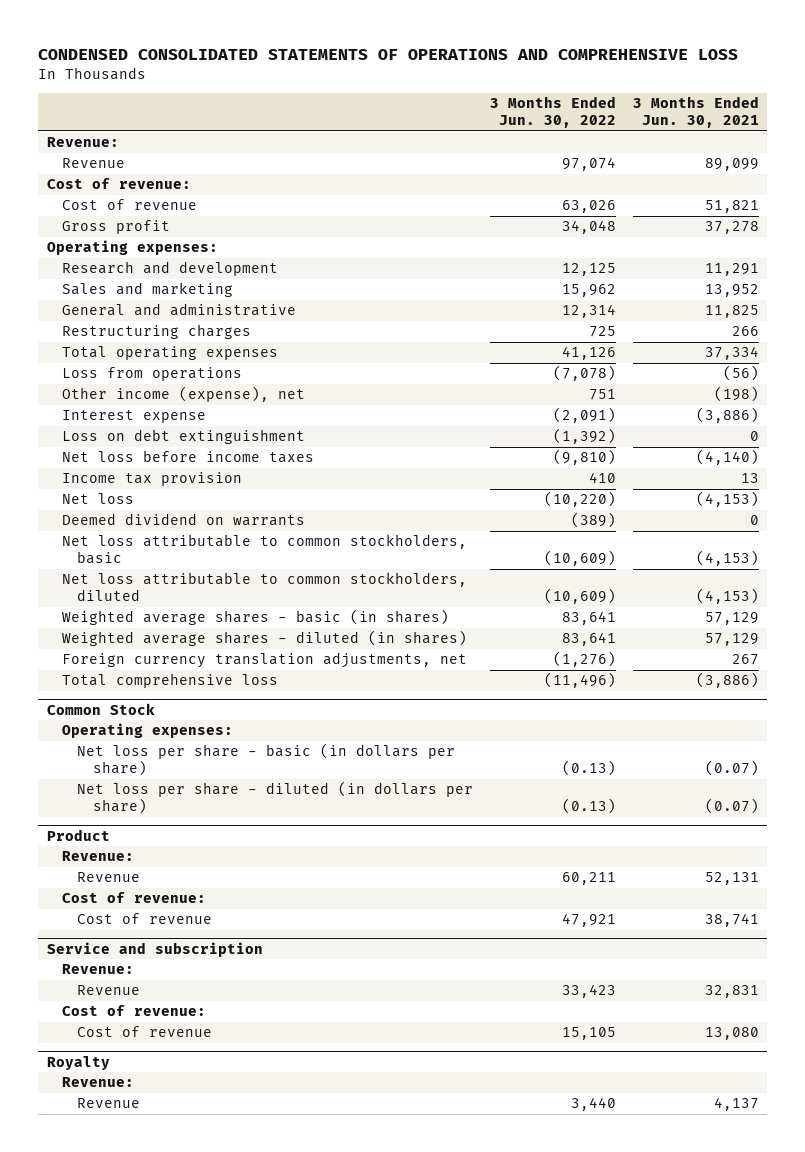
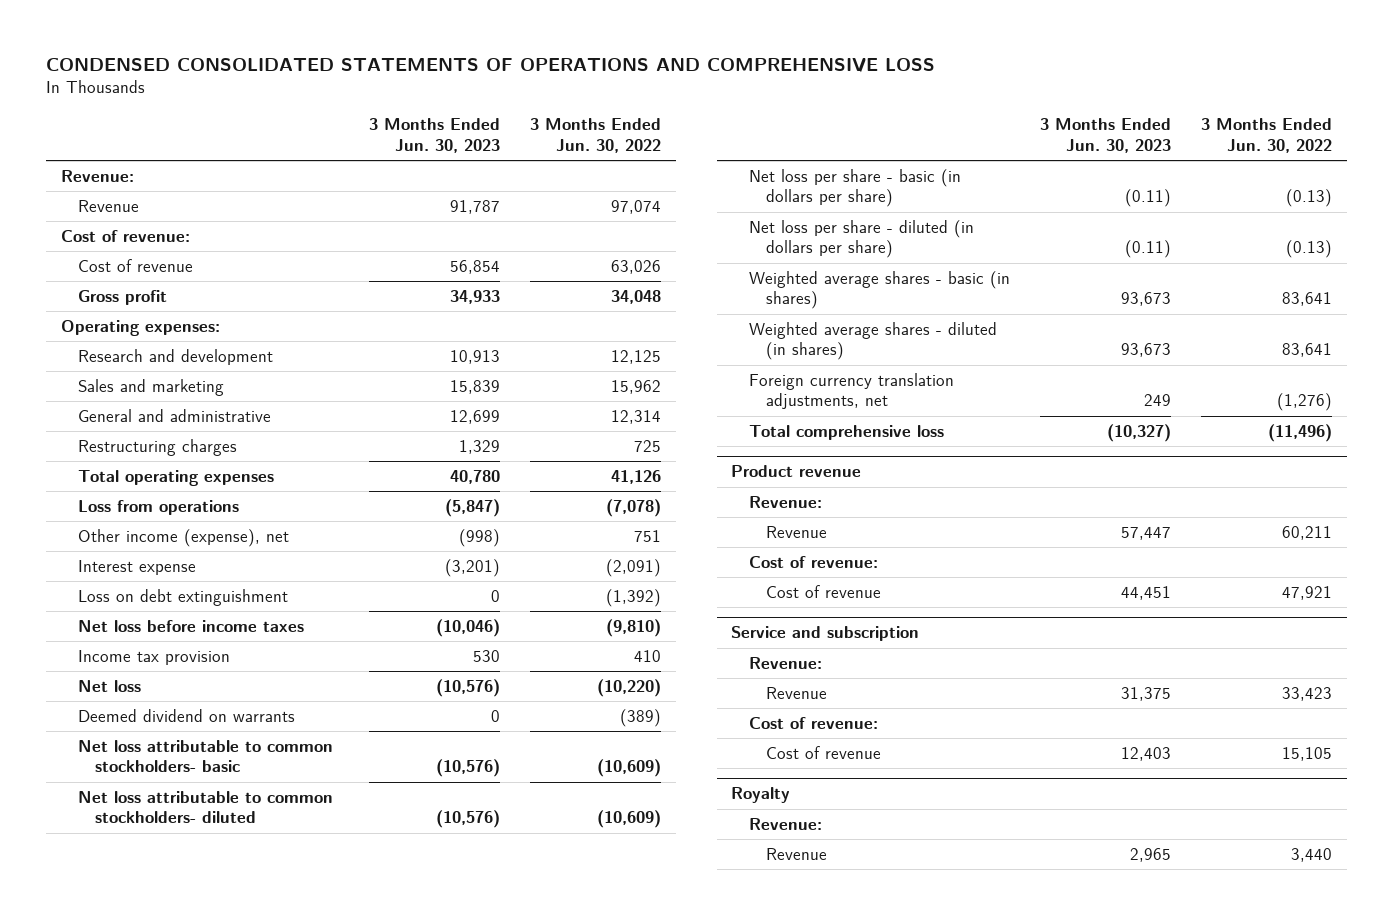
[632,95,759,129] 3 Months Ended Jun. 30, 2021 -> none
none -> [368,118,500,153] 3 Months Ended Jun. 30, 2023
[62,534,468,565] Net loss attributable to common stockholders, basic -> [77,739,333,773] Net loss attributable to common stockholders- basic
[62,572,468,602] Net loss attributable to common stockholders, diluted -> [77,790,333,824] Net loss attributable to common stockholders- diluted
none -> [748,168,961,208] Net loss per share - basic (in dollars per share)
none -> [748,219,974,259] Net loss per share - diluted (in dollars per share)
[46,702,155,715] Common Stock -> none
[62,723,234,739] Operating expenses: -> none
[77,743,456,777] Net loss per share - basic (in dollars per share) -> none
[77,781,474,815] Net loss per share - diluted (in dollars per share) -> none
[46,828,110,841] Product -> [731,465,862,478] Product revenue

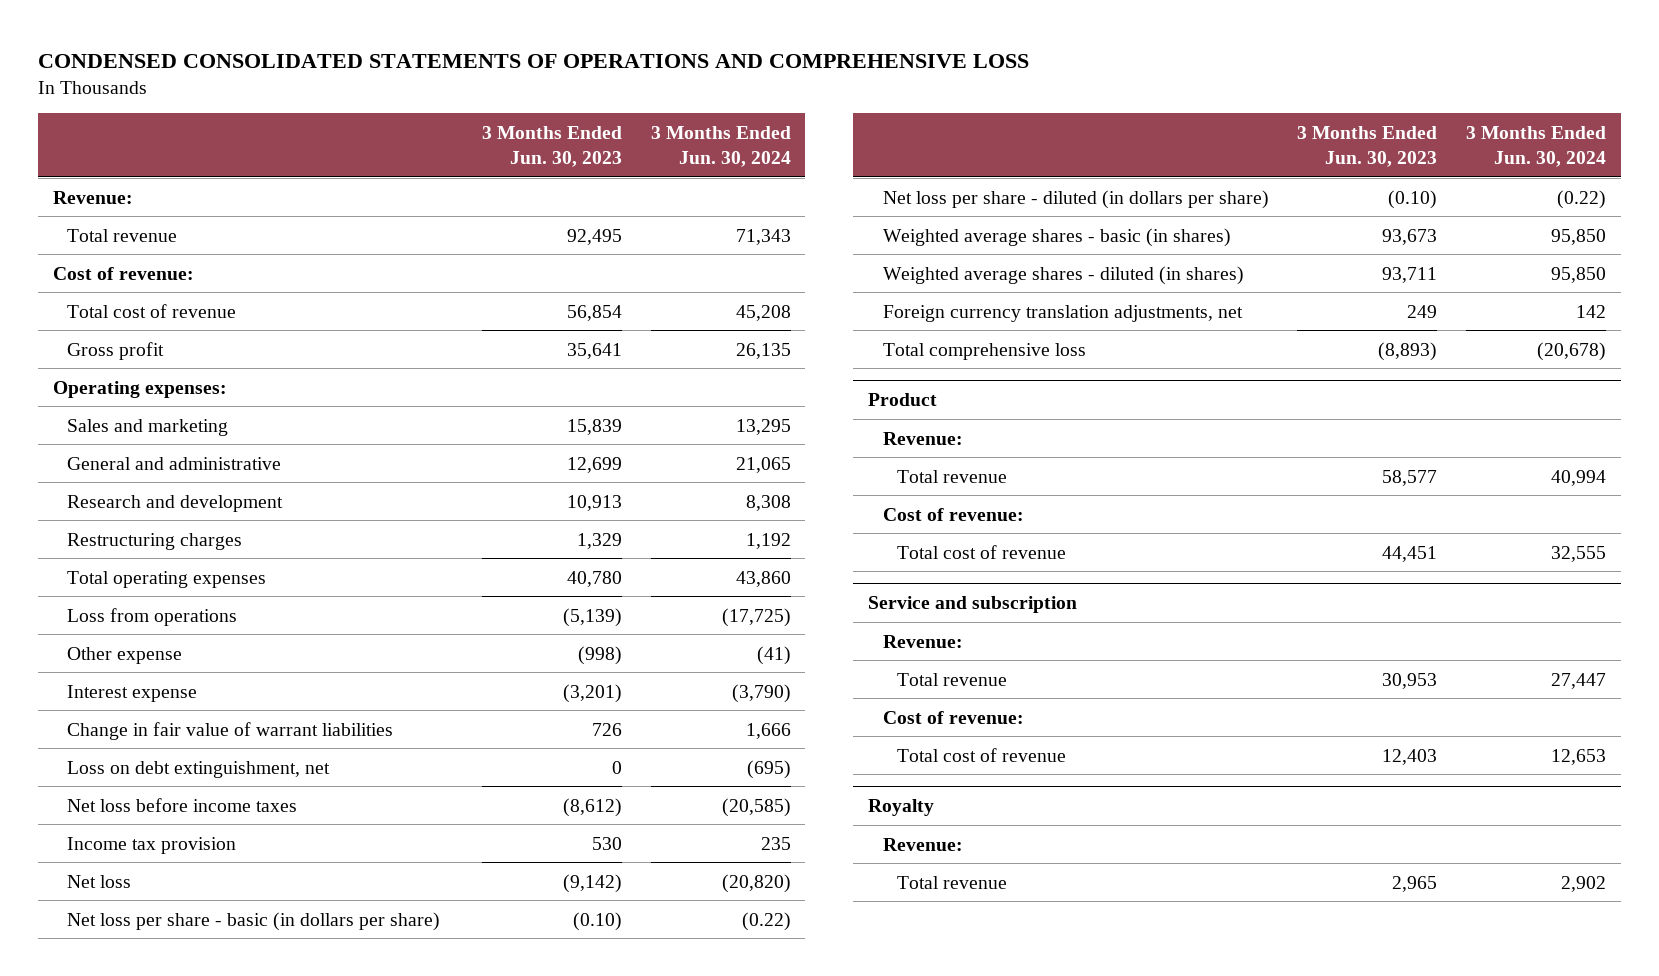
[529,118,661,153] 3 Months Ended Jun. 30, 2022 -> none
none -> [650,125,791,167] 3 Months Ended Jun. 30, 2024
[77,199,139,212] Revenue -> [67,228,178,242] Total revenue
[449,199,500,214] 91,787 -> [566,228,622,245] 92,495
[77,258,193,272] Cost of revenue -> [67,303,237,318] Total cost of revenue
[449,289,500,304] 34,933 -> [566,342,622,359] 35,641
[77,348,273,365] Research and development -> [67,494,284,512] Research and development
[444,498,500,517] (5,847) -> [562,607,622,627] (5,139)
[77,528,289,547] Other income (expense), net -> [67,646,183,664] Other expense
none -> [67,721,394,740] Change in fair value of warrant liabilities
[77,588,288,606] Loss on debt extinguishment -> [67,760,331,778] Loss on debt extinguishment, net
[435,618,500,637] (10,046) -> [562,797,622,817] (8,612)
[77,708,295,722] Deemed dividend on warrants -> none
[77,739,333,773] Net loss attributable to common stockholders- basic -> none
[77,790,333,824] Net loss attributable to common stockholders- diluted -> none
[435,678,500,697] (10,576) -> [562,873,622,893] (9,142)
[1124,189,1171,208] (0.11) -> [572,911,622,931] (0.10)
[1124,240,1171,259] (0.11) -> [1388,189,1438,209] (0.10)
[1120,343,1171,358] 93,673 -> [1382,266,1438,283] 93,711
[1106,423,1171,442] (10,327) -> [1378,341,1438,361] (8,893)
[731,465,862,478] Product revenue -> [867,392,937,406] Product
[765,525,827,538] Revenue -> [897,469,1008,483] Total revenue
[1120,525,1171,540] 57,447 -> [1382,469,1438,486] 58,577
[765,584,881,598] Cost of revenue -> [897,544,1067,559] Total cost of revenue
[765,686,827,699] Revenue -> [897,672,1008,686] Total revenue
[1120,686,1171,701] 31,375 -> [1382,672,1438,689] 30,953
[765,745,881,759] Cost of revenue -> [897,747,1067,762] Total cost of revenue
[765,847,827,860] Revenue -> [897,875,1008,889] Total revenue

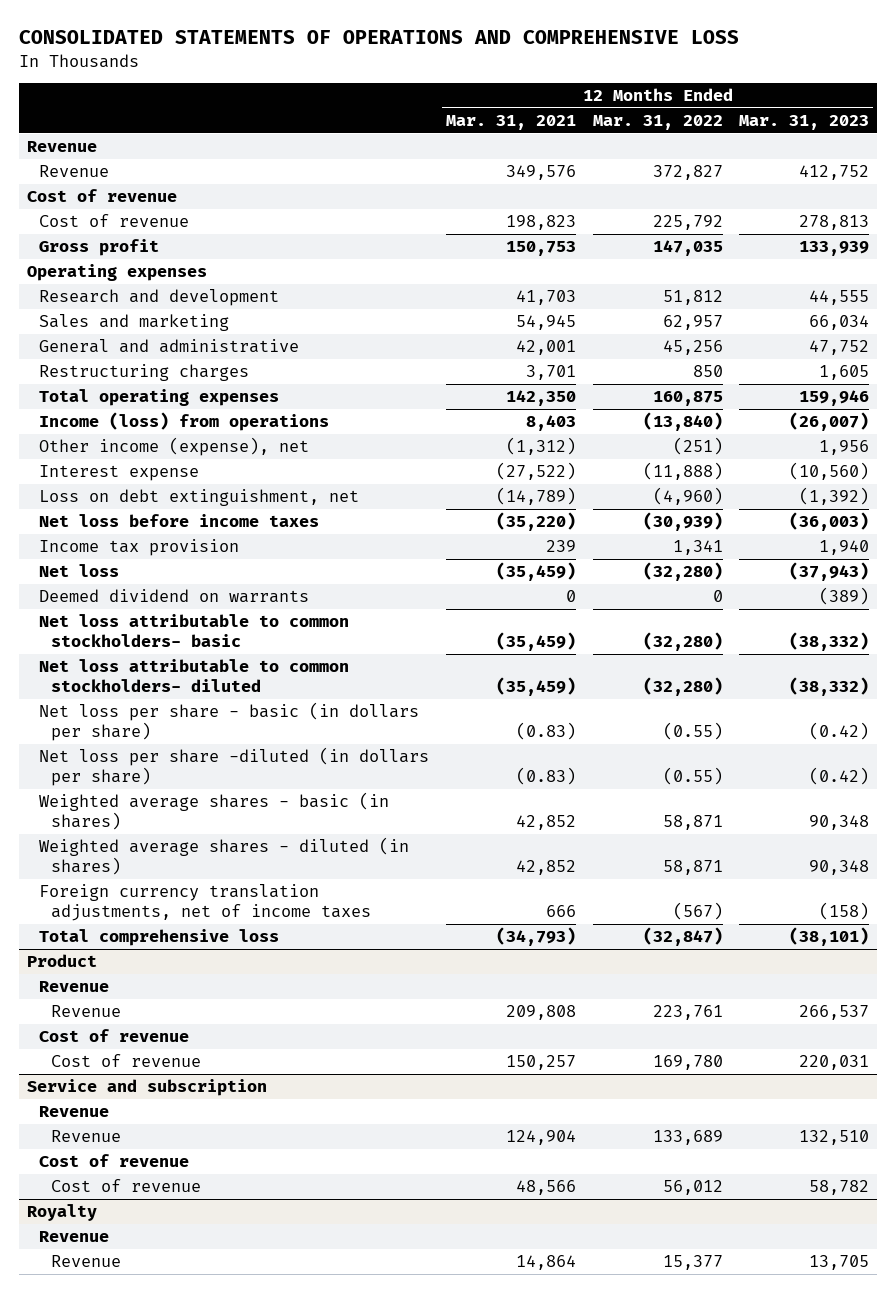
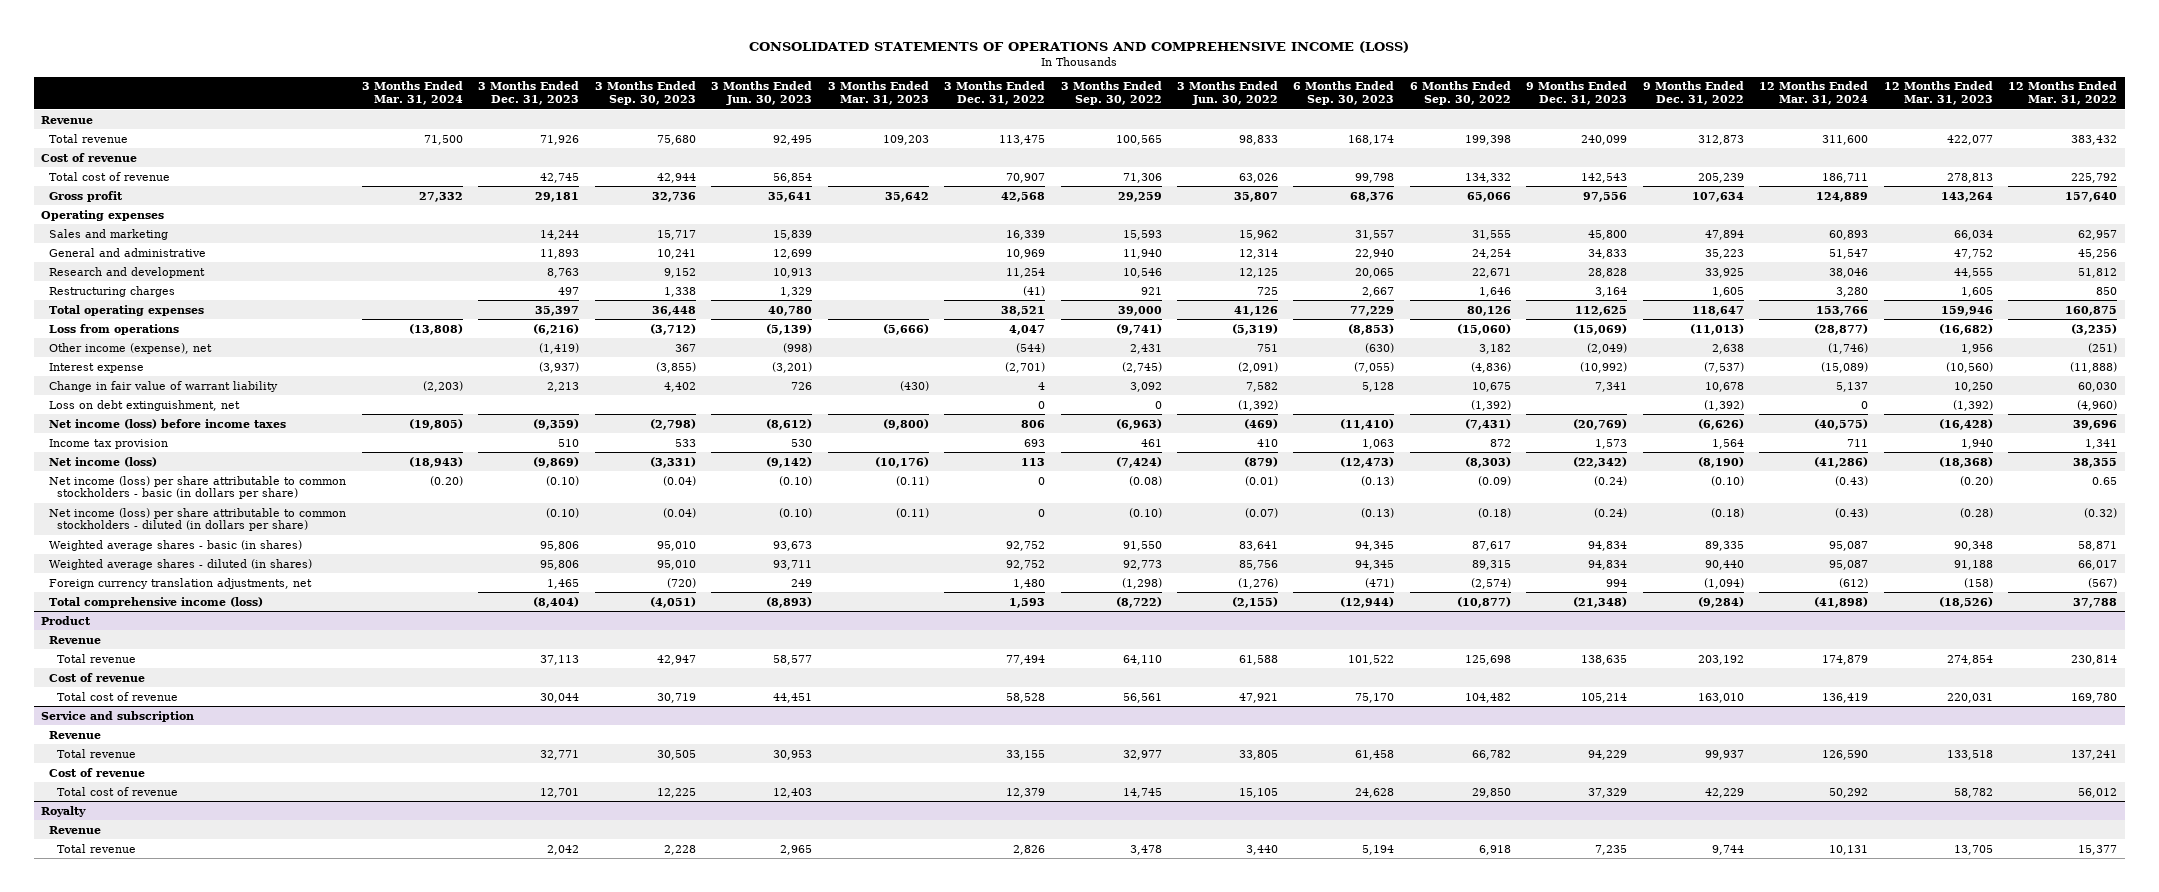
[18,30,739,45] CONSOLIDATED STATEMENTS OF OPERATIONS AND COMPREHENSIVE LOSS -> [749,40,1410,53] CONSOLIDATED STATEMENTS OF OPERATIONS AND COMPREHENSIVE INCOME (LOSS)
[445,114,576,130] Mar. 31, 2021 -> none
none -> [361,81,463,106] 3 Months Ended Mar. 31, 2024
none -> [478,81,580,106] 3 Months Ended Dec. 31, 2023
none -> [594,81,696,106] 3 Months Ended Sep. 30, 2023
none -> [711,81,813,106] 3 Months Ended Jun. 30, 2023
none -> [827,81,929,106] 3 Months Ended Mar. 31, 2023
none -> [944,81,1046,106] 3 Months Ended Dec. 31, 2022
none -> [1060,81,1162,106] 3 Months Ended Sep. 30, 2022
none -> [1176,81,1278,106] 3 Months Ended Jun. 30, 2022
none -> [1293,81,1395,106] 6 Months Ended Sep. 30, 2023
none -> [1409,81,1511,106] 6 Months Ended Sep. 30, 2022
none -> [1526,81,1628,106] 9 Months Ended Dec. 31, 2023
none -> [1642,81,1744,106] 9 Months Ended Dec. 31, 2022
none -> [1759,81,1869,106] 12 Months Ended Mar. 31, 2024
[39,165,110,178] Revenue -> [49,133,129,143] Total revenue
[652,165,723,181] 372,827 -> [2071,134,2118,145] 383,432
[799,165,870,181] 412,752 -> [1946,134,1993,145] 422,077
[39,214,190,228] Cost of revenue -> [49,171,171,181] Total cost of revenue
[652,240,723,257] 147,035 -> [2065,191,2118,202] 157,640
[799,241,870,257] 133,939 -> [1940,191,1993,202] 143,264
[39,289,280,307] Research and development -> [49,266,206,278] Research and development
[39,412,330,432] Income (loss) from operations -> [49,323,180,335] Loss from operations
[642,412,723,432] (13,840) -> [2071,323,2118,335] (3,235)
[789,412,870,432] (26,007) -> [1938,323,1993,335] (16,682)
none -> [49,380,279,392] Change in fair value of warrant liability
[39,514,320,528] Net loss before income taxes -> [49,418,287,429] Net income (loss) before income taxes
[642,512,723,532] (30,939) -> [2073,419,2118,430] 39,696
[789,512,870,532] (36,003) -> [1938,418,1993,430] (16,428)
[39,589,310,604] Deemed dividend on warrants -> none
[39,614,350,648] Net loss attributable to common stockholders- basic -> none
[39,659,350,693] Net loss attributable to common stockholders- diluted -> none
[39,564,120,578] Net loss -> [49,456,158,467] Net income (loss)
[642,562,723,582] (32,280) -> [2073,457,2118,468] 38,355
[789,562,870,582] (37,943) -> [1938,456,1993,468] (18,368)
[39,702,420,742] Net loss per share - basic (in dollars per share) -> [49,475,347,500] Net income (loss) per share attributable to common stockholders - basic (in dollars per share)
[662,722,723,741] (0.55) -> [2092,476,2118,485] 0.65
[809,722,870,741] (0.42) -> [1959,475,1993,486] (0.20)
[39,747,430,787] Net loss per share -diluted (in dollars per share) -> [49,507,347,532] Net income (loss) per share attributable to common stockholders - diluted (in dollars per share)
[662,767,723,786] (0.55) -> [2084,507,2118,518] (0.32)
[809,767,870,786] (0.42) -> [1959,507,1993,518] (0.28)
[662,860,723,876] 58,871 -> [2078,559,2118,570] 66,017
[809,860,870,876] 90,348 -> [1953,559,1993,570] 91,188
[39,884,372,922] Foreign currency translation adjustments, net of income taxes -> [49,577,313,589] Foreign currency translation adjustments, net
[39,929,280,947] Total comprehensive loss -> [49,596,264,608] Total comprehensive income (loss)
[642,927,723,947] (32,847) -> [2073,597,2118,608] 37,788
[789,927,870,947] (38,101) -> [1938,596,1993,608] (18,526)
[51,1005,122,1018] Revenue -> [57,653,137,663] Total revenue
[652,1005,723,1021] 223,761 -> [2071,654,2118,665] 230,814
[799,1005,870,1021] 266,537 -> [1946,654,1993,665] 274,854
[51,1054,202,1068] Cost of revenue -> [57,691,179,701] Total cost of revenue
[51,1130,122,1143] Revenue -> [57,748,137,758] Total revenue
[652,1130,723,1146] 133,689 -> [2071,749,2118,760] 137,241
[799,1130,870,1146] 132,510 -> [1946,749,1993,760] 133,518
[51,1179,202,1193] Cost of revenue -> [57,786,179,796] Total cost of revenue
[51,1255,122,1268] Revenue -> [57,843,137,853] Total revenue

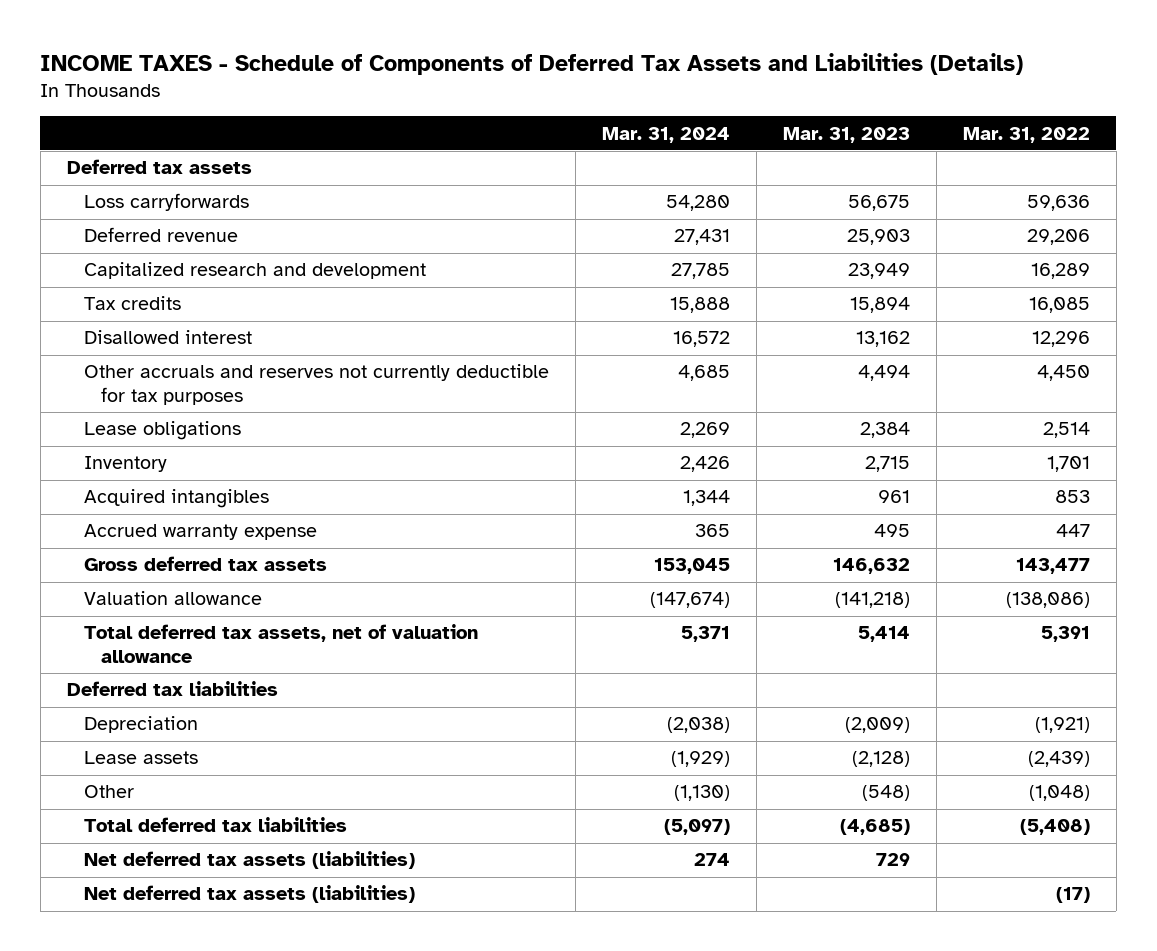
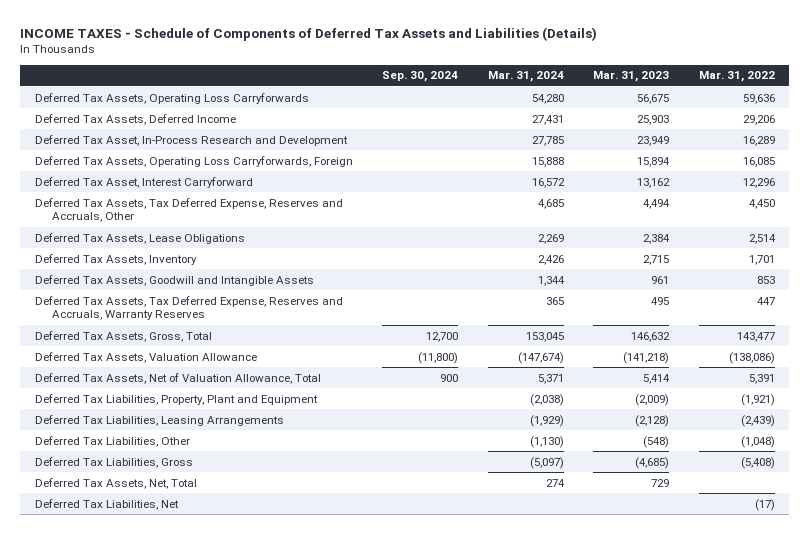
none -> [382,71,459,83] Sep. 30, 2024
[66,159,252,175] Deferred tax assets -> none
[66,681,278,697] Deferred tax liabilities -> none
[84,193,250,212] Loss carryforwards -> [34,92,309,104] Deferred Tax Assets, Operating Loss Carryforwards
[84,227,239,243] Deferred revenue -> [34,113,236,125] Deferred Tax Assets, Deferred Income
[84,262,427,280] Capitalized research and development -> [34,134,348,146] Deferred Tax Asset, In-Process Research and Development
[84,296,182,311] Tax credits -> [34,155,353,167] Deferred Tax Assets, Operating Loss Carryforwards, Foreign
[84,330,253,345] Disallowed interest -> [34,176,253,188] Deferred Tax Asset, Interest Carryforward
[84,364,550,405] Other accruals and reserves not currently deductible for tax purposes -> [34,197,343,223] Deferred Tax Assets, Tax Deferred Expense, Reserves and Accruals, Other
[84,421,242,441] Lease obligations -> [34,232,245,244] Deferred Tax Assets, Lease Obligations
[84,456,168,473] Inventory -> [34,253,197,265] Deferred Tax Assets, Inventory
[84,489,270,509] Acquired intangibles -> [34,274,314,286] Deferred Tax Assets, Goodwill and Intangible Assets
[84,524,318,541] Accrued warranty expense -> [34,295,343,321] Deferred Tax Assets, Tax Deferred Expense, Reserves and Accruals, Warranty Reserves
[84,556,328,572] Gross deferred tax assets -> [34,330,212,342] Deferred Tax Assets, Gross, Total
[84,591,263,606] Valuation allowance -> [34,351,257,363] Deferred Tax Assets, Valuation Allowance
[84,624,479,663] Total deferred tax assets, net of valuation allowance -> [34,372,321,384] Deferred Tax Assets, Net of Valuation Allowance, Total
[84,716,199,734] Depreciation -> [34,393,318,405] Deferred Tax Liabilities, Property, Plant and Equipment
[84,751,199,765] Lease assets -> [34,414,284,426] Deferred Tax Liabilities, Leasing Arrangements
[84,785,135,799] Other -> [34,435,190,447] Deferred Tax Liabilities, Other
[84,817,348,833] Total deferred tax liabilities -> [34,456,193,468] Deferred Tax Liabilities, Gross
[84,851,416,870] Net deferred tax assets (liabilities) -> [34,477,197,489] Deferred Tax Assets, Net, Total
[84,885,416,904] Net deferred tax assets (liabilities) -> [34,498,179,510] Deferred Tax Liabilities, Net

